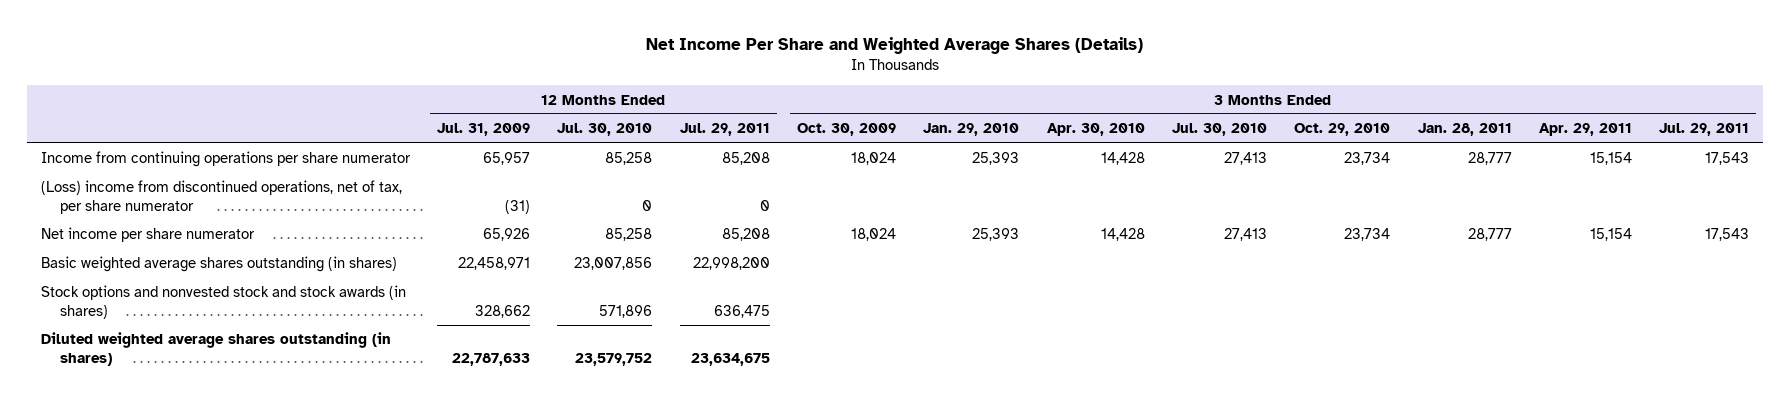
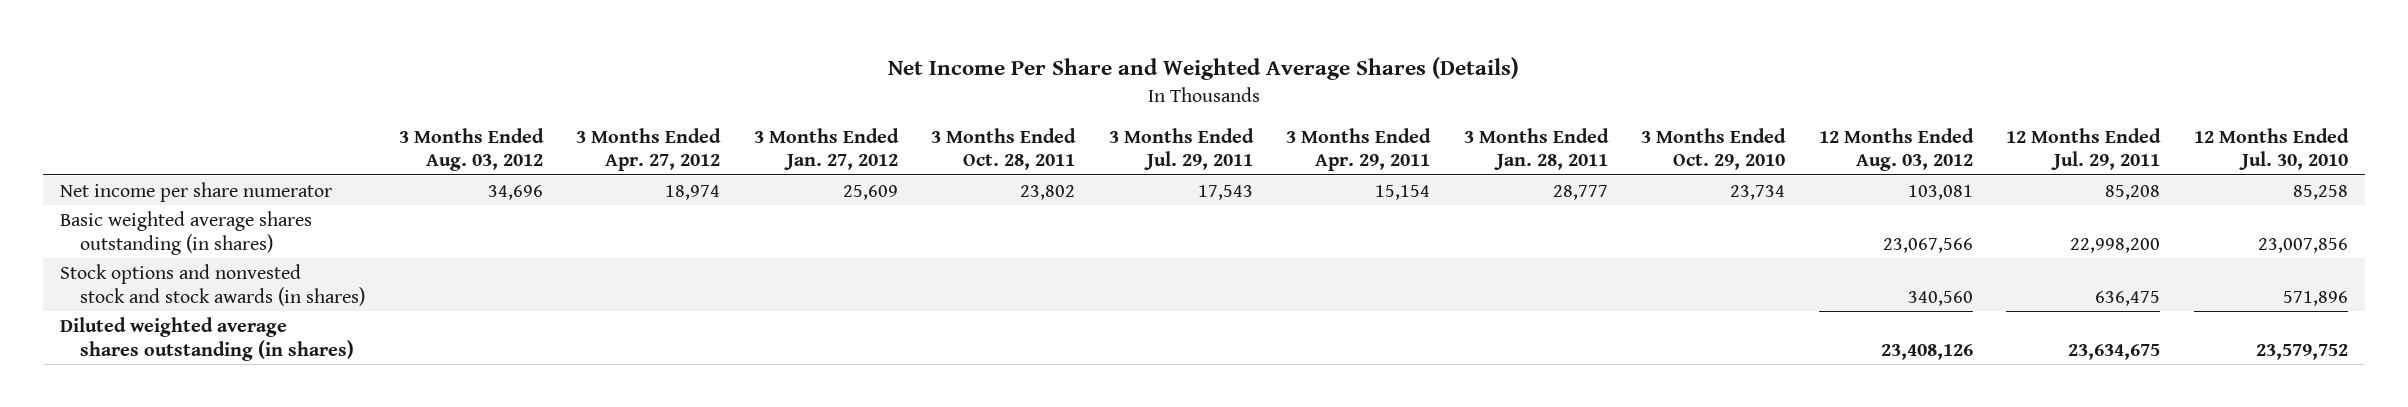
[437,123,531,137] Jul. 31, 2009 -> none
[797,123,897,137] Oct. 30, 2009 -> none
[923,123,1020,137] Jan. 29, 2010 -> none
[1046,123,1145,137] Apr. 30, 2010 -> none
[1171,123,1267,137] Jul. 30, 2010 -> none
none -> [398,127,544,172] 3 Months Ended Aug. 03, 2012
none -> [576,127,722,172] 3 Months Ended Apr. 27, 2012
none -> [753,127,899,171] 3 Months Ended Jan. 27, 2012
none -> [931,127,1077,171] 3 Months Ended Oct. 28, 2011
none -> [1818,127,1974,172] 12 Months Ended Aug. 03, 2012
[40,151,411,168] Income from continuing operations per share numerator -> none
[40,180,402,214] (Loss) income from discontinued operations, net of tax, per share numerator -> none

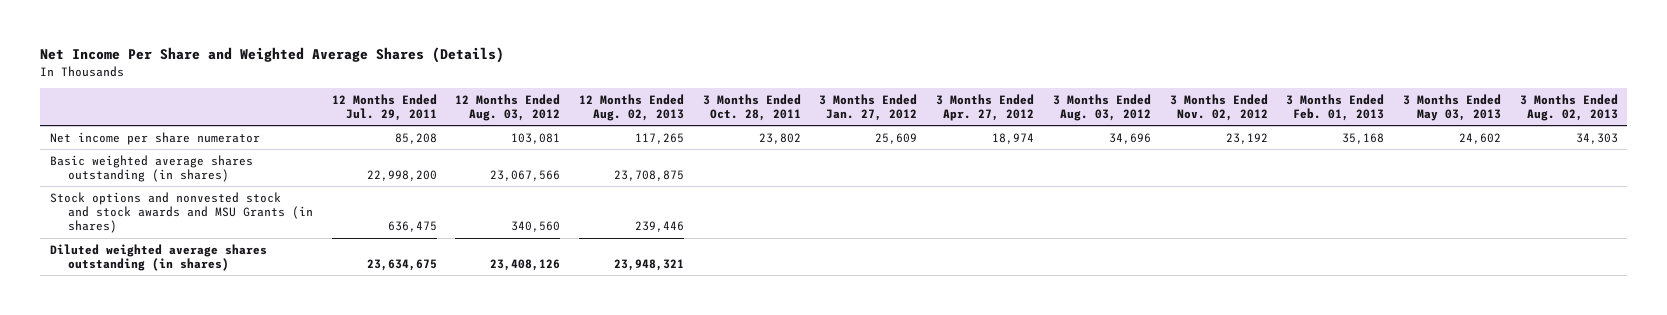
[1108,127,1254,171] 3 Months Ended Jul. 29, 2011 -> none
[1286,127,1432,172] 3 Months Ended Apr. 29, 2011 -> none
[1463,127,1609,171] 3 Months Ended Jan. 28, 2011 -> none
[1641,127,1787,171] 3 Months Ended Oct. 29, 2010 -> none
[2194,127,2350,171] 12 Months Ended Jul. 30, 2010 -> none
none -> [578,93,684,121] 12 Months Ended Aug. 02, 2013
none -> [1169,93,1268,121] 3 Months Ended Nov. 02, 2012
none -> [1286,93,1385,121] 3 Months Ended Feb. 01, 2013
none -> [1403,93,1502,121] 3 Months Ended May 03, 2013
none -> [1519,93,1618,121] 3 Months Ended Aug. 02, 2013
[60,263,366,306] Stock options and nonvested stock and stock awards (in shares) -> [49,191,313,234] Stock options and nonvested stock and stock awards and MSU Grants (in shares)

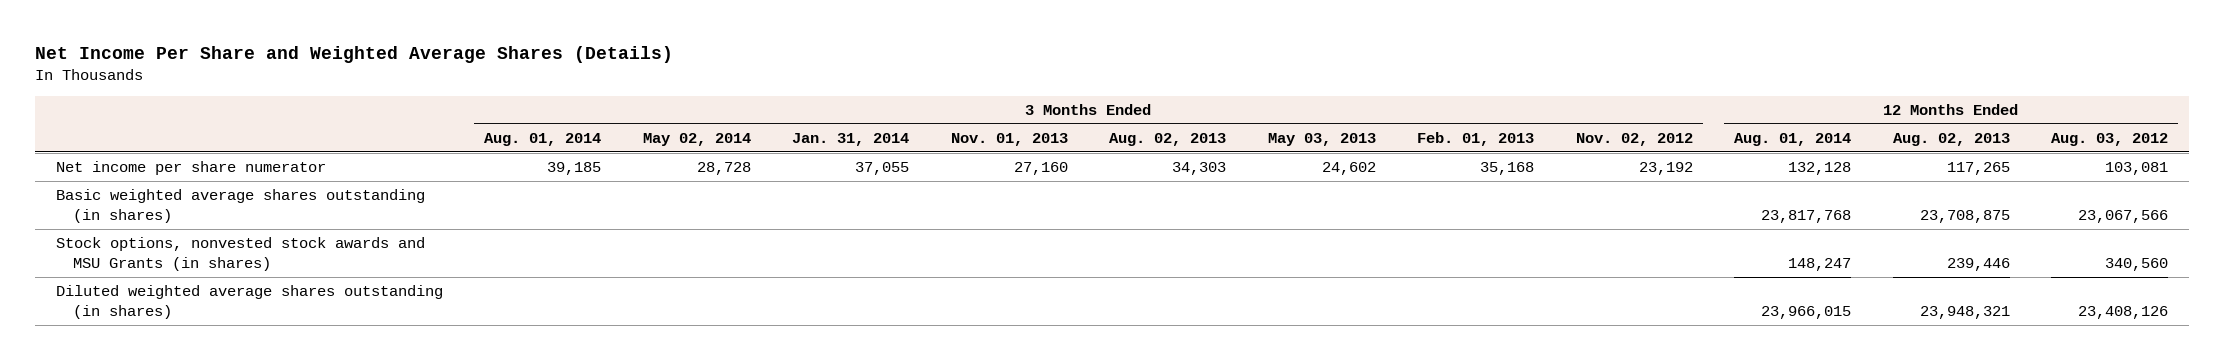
[331,93,437,121] 12 Months Ended Jul. 29, 2011 -> none
[702,93,801,121] 3 Months Ended Oct. 28, 2011 -> none
[819,93,918,121] 3 Months Ended Jan. 27, 2012 -> none
[936,93,1035,121] 3 Months Ended Apr. 27, 2012 -> none
[1052,93,1151,121] 3 Months Ended Aug. 03, 2012 -> none
none -> [484,132,602,146] Aug. 01, 2014
none -> [642,132,751,146] May 02, 2014
none -> [792,132,910,146] Jan. 31, 2014
none -> [950,132,1068,146] Nov. 01, 2013
none -> [1734,132,1852,146] Aug. 01, 2014
[49,191,313,234] Stock options and nonvested stock and stock awards and MSU Grants (in shares) -> [55,237,425,272] Stock options, nonvested stock awards and MSU Grants (in shares)

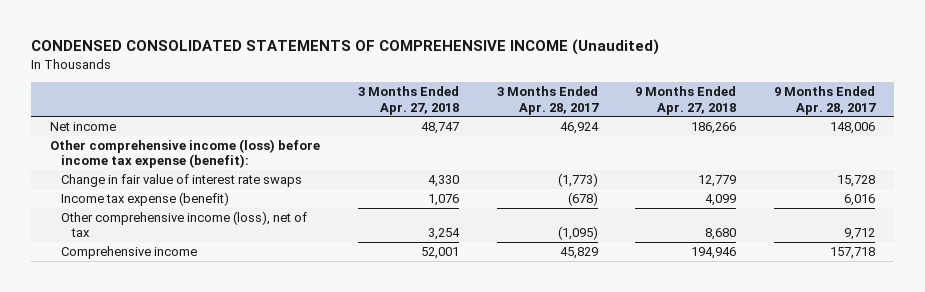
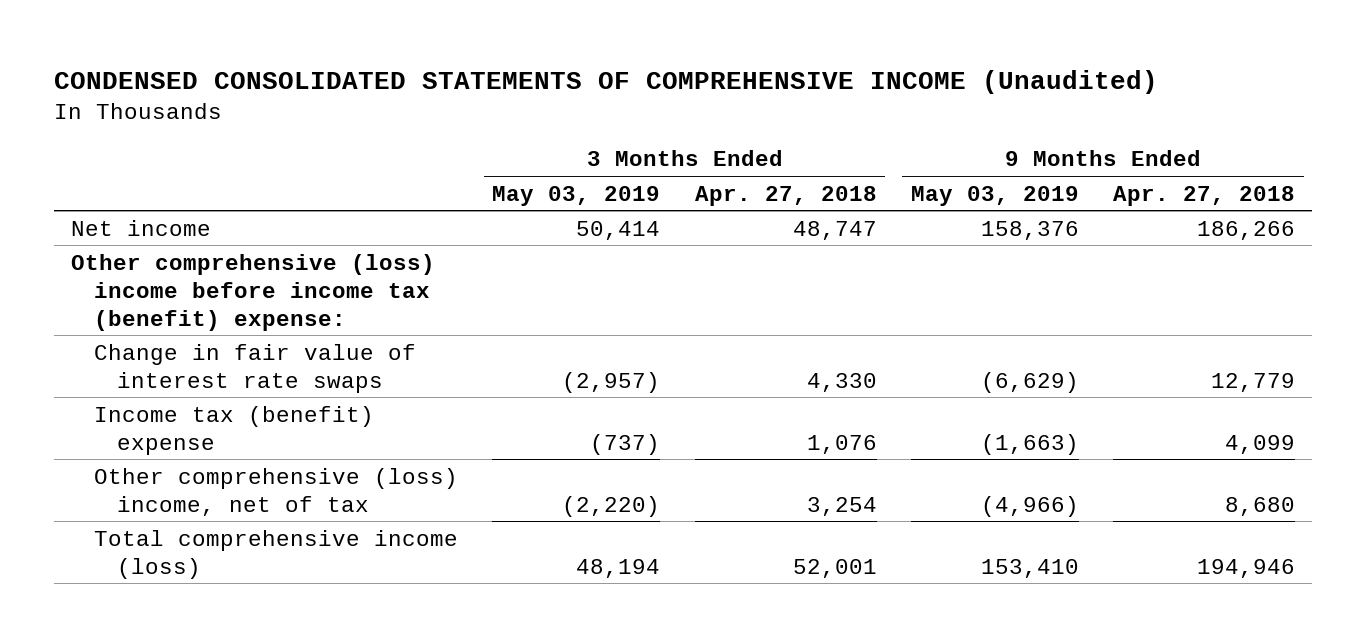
[496,86,599,115] 3 Months Ended Apr. 28, 2017 -> none
[774,86,877,115] 9 Months Ended Apr. 28, 2017 -> none
none -> [492,185,661,206] May 03, 2019
none -> [910,185,1079,206] May 03, 2019
[49,139,320,169] Other comprehensive income (loss) before income tax expense (benefit): -> [71,253,436,331] Other comprehensive (loss) income before income tax (benefit) expense:
[61,192,230,207] Income tax expense (benefit) -> [94,405,375,455] Income tax (benefit) expense
[61,211,308,238] Other comprehensive income (loss), net of tax -> [94,467,459,516] Other comprehensive (loss) income, net of tax
[61,246,198,260] Comprehensive income -> [94,529,459,579] Total comprehensive income (loss)

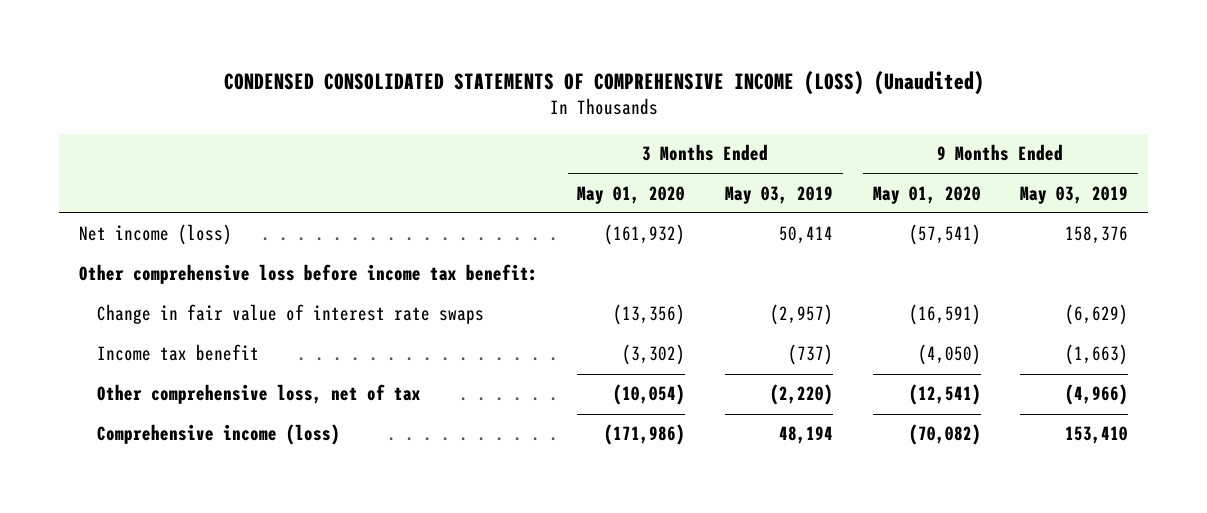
[53,69,1158,94] CONDENSED CONSOLIDATED STATEMENTS OF COMPREHENSIVE INCOME (Unaudited) -> [223,70,984,95] CONDENSED CONSOLIDATED STATEMENTS OF COMPREHENSIVE INCOME (LOSS) (Unaudited)
[694,185,877,206] Apr. 27, 2018 -> none
[1113,185,1296,206] Apr. 27, 2018 -> none
none -> [577,185,686,204] May 01, 2020
none -> [872,185,981,204] May 01, 2020
[71,219,212,236] Net income -> [78,224,232,246] Net income (loss)
[71,253,436,331] Other comprehensive (loss) income before income tax (benefit) expense: -> [78,264,538,285] Other comprehensive loss before income tax benefit:
[94,405,375,455] Income tax (benefit) expense -> [97,344,260,362] Income tax benefit
[94,467,459,516] Other comprehensive (loss) income, net of tax -> [97,384,422,405] Other comprehensive loss, net of tax
[94,529,459,579] Total comprehensive income (loss) -> [97,424,341,446] Comprehensive income (loss)

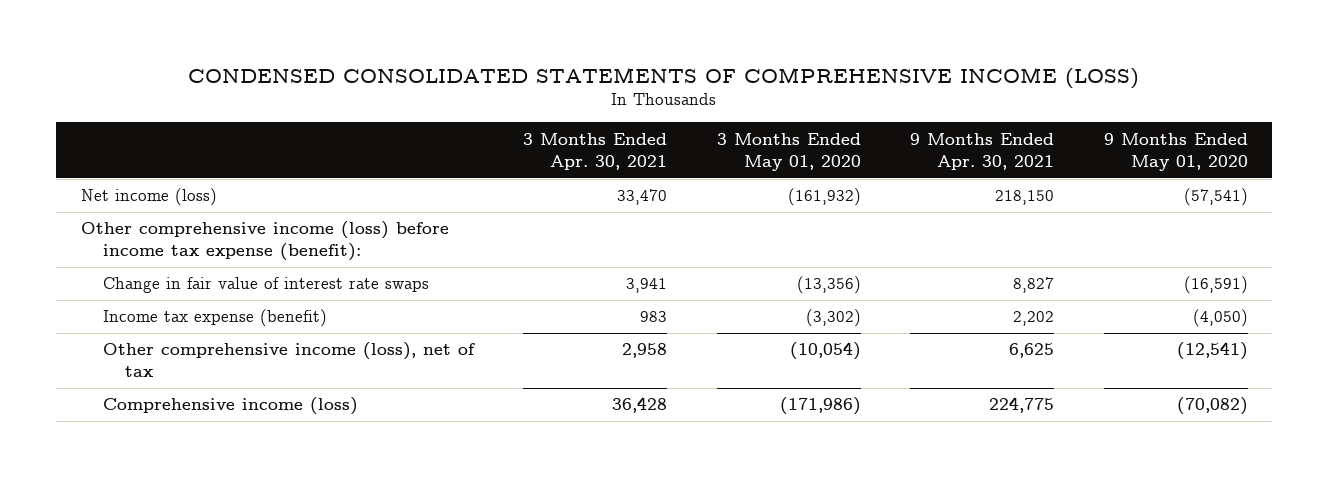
[223,70,984,95] CONDENSED CONSOLIDATED STATEMENTS OF COMPREHENSIVE INCOME (LOSS) (Unaudited) -> [188,66,1140,89] CONDENSED CONSOLIDATED STATEMENTS OF COMPREHENSIVE INCOME (LOSS)
[725,185,834,204] May 03, 2019 -> none
[1020,185,1129,204] May 03, 2019 -> none
none -> [523,132,668,170] 3 Months Ended Apr. 30, 2021
none -> [910,132,1055,170] 9 Months Ended Apr. 30, 2021
[78,264,538,285] Other comprehensive loss before income tax benefit: -> [80,221,449,262] Other comprehensive income (loss) before income tax expense (benefit):
[97,344,260,362] Income tax benefit -> [102,309,327,328] Income tax expense (benefit)
[97,384,422,405] Other comprehensive loss, net of tax -> [102,342,475,378] Other comprehensive income (loss), net of tax

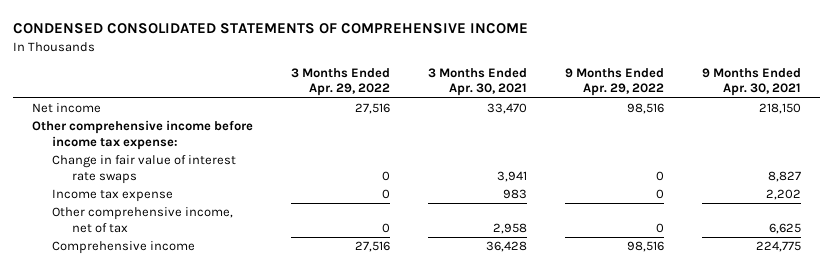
[188,66,1140,89] CONDENSED CONSOLIDATED STATEMENTS OF COMPREHENSIVE INCOME (LOSS) -> [13,23,529,35] CONDENSED CONSOLIDATED STATEMENTS OF COMPREHENSIVE INCOME
[716,132,861,171] 3 Months Ended May 01, 2020 -> none
[1103,132,1248,171] 9 Months Ended May 01, 2020 -> none
none -> [291,68,391,97] 3 Months Ended Apr. 29, 2022
none -> [564,68,664,97] 9 Months Ended Apr. 29, 2022
[80,188,217,207] Net income (loss) -> [32,103,102,114] Net income
[80,221,449,262] Other comprehensive income (loss) before income tax expense (benefit): -> [32,120,254,150] Other comprehensive income before income tax expense:
[102,309,327,328] Income tax expense (benefit) -> [52,189,174,203] Income tax expense
[102,342,475,378] Other comprehensive income (loss), net of tax -> [52,207,234,233] Other comprehensive income, net of tax
[102,397,358,416] Comprehensive income (loss) -> [52,241,196,255] Comprehensive income

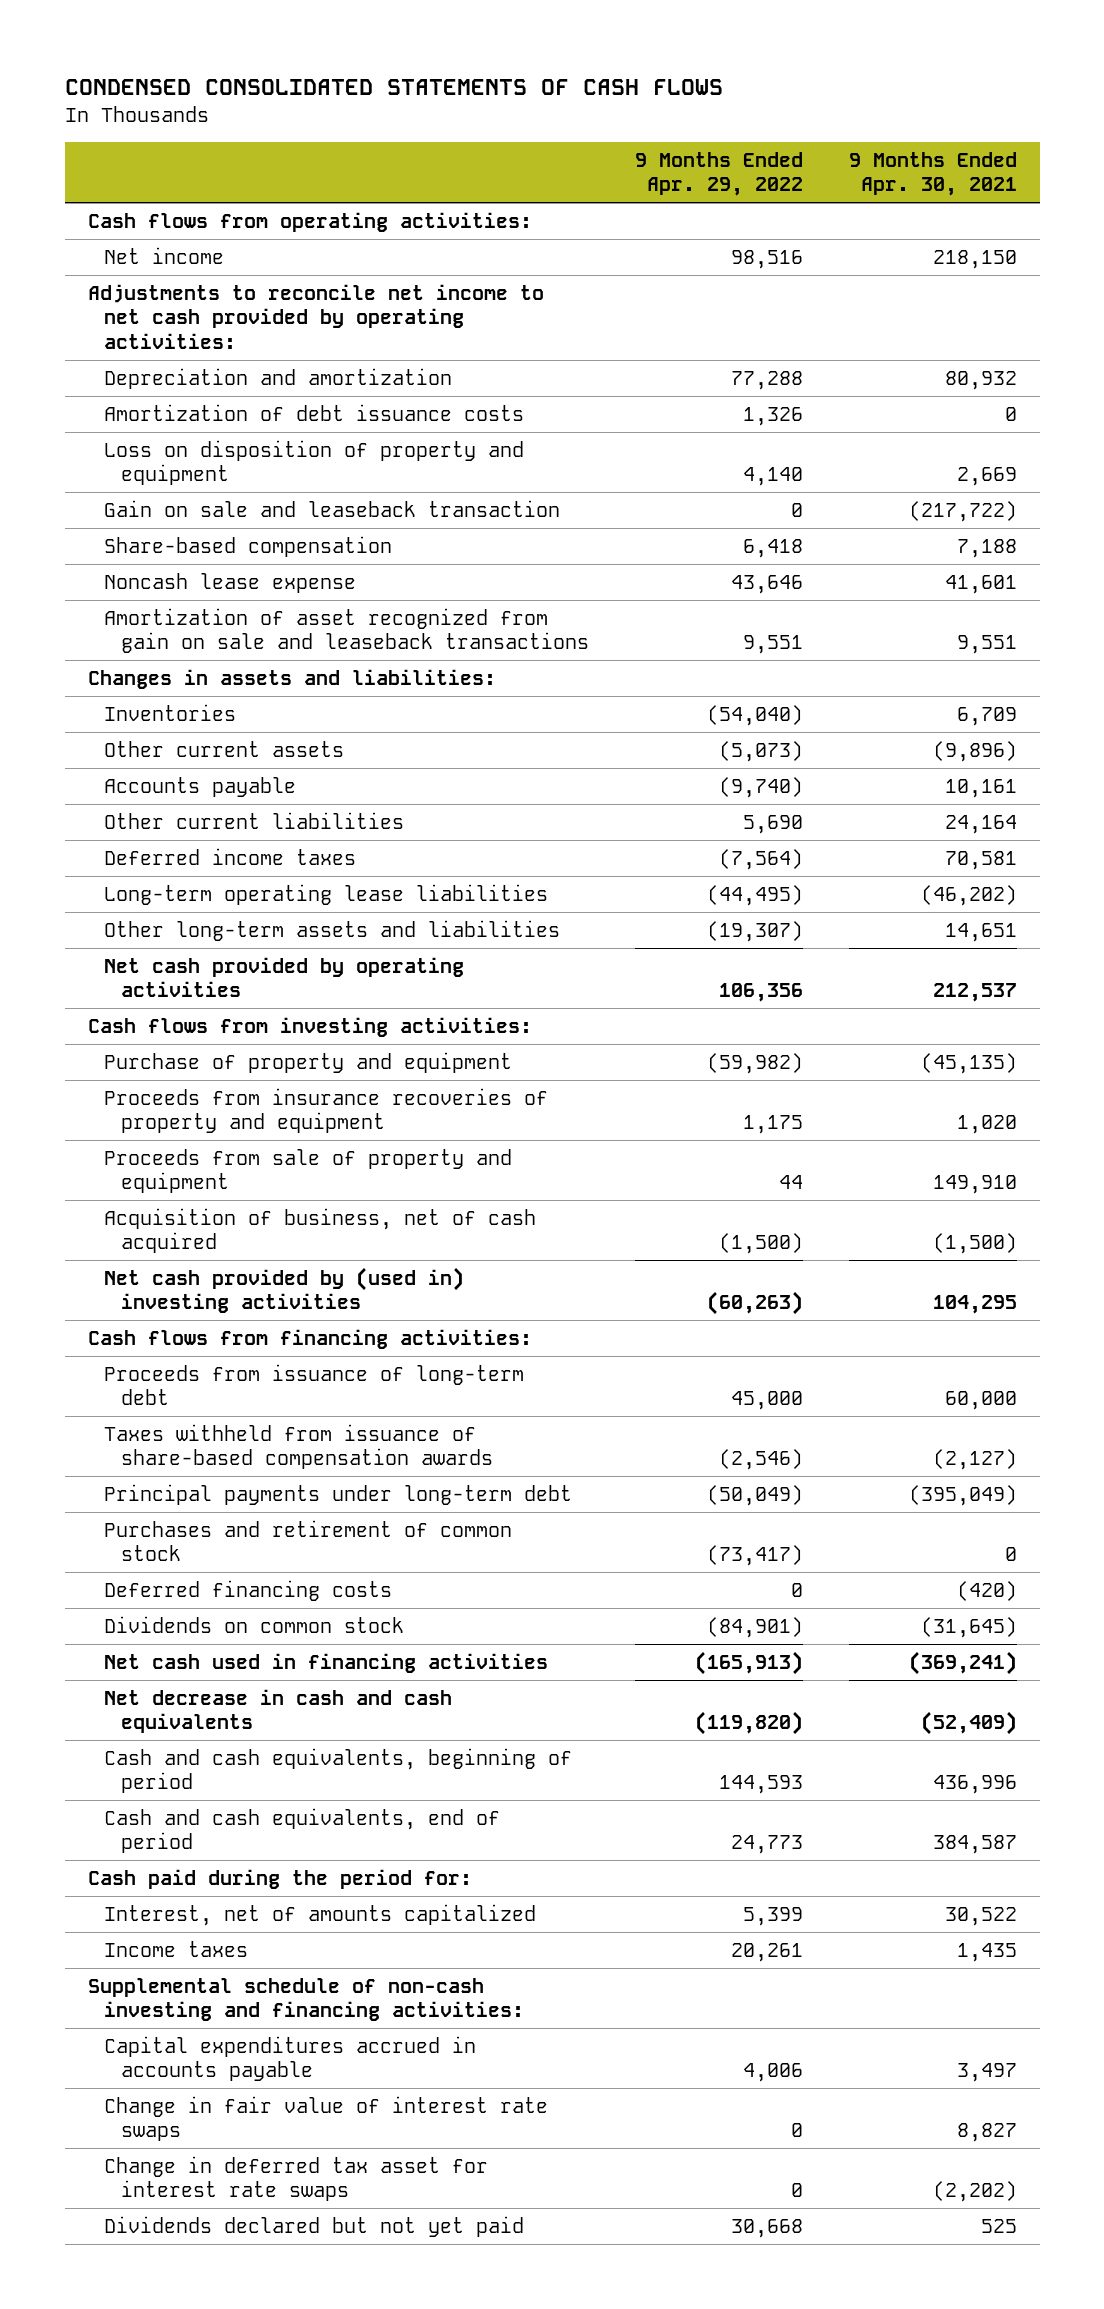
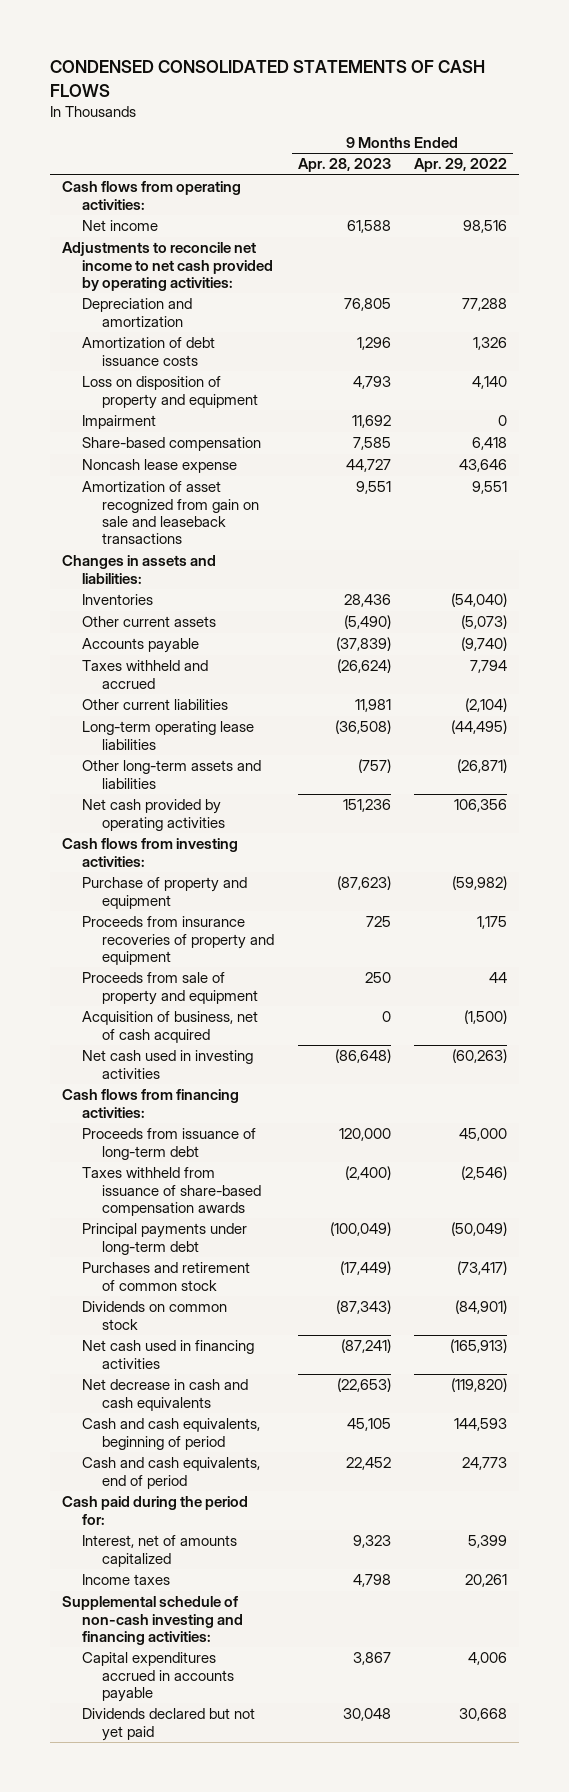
[848,151,1017,197] 9 Months Ended Apr. 30, 2021 -> none
none -> [297,158,391,173] Apr. 28, 2023
[104,499,561,517] Gain on sale and leaseback transaction -> none
none -> [82,415,157,430] Impairment
[104,847,357,865] Deferred income taxes -> none
none -> [82,660,209,689] Taxes withheld and accrued
[742,814,803,834] 5,690 -> [465,698,508,713] (2,104)
[706,920,803,942] (19,307) -> [457,759,508,774] (26,871)
[104,1266,465,1314] Net cash provided by (used in) investing activities -> [82,1050,254,1079] Net cash used in investing activities
[104,1579,393,1601] Deferred financing costs -> none
[104,2095,549,2142] Change in fair value of interest rate swaps -> none
[104,2155,489,2202] Change in deferred tax asset for interest rate swaps -> none

